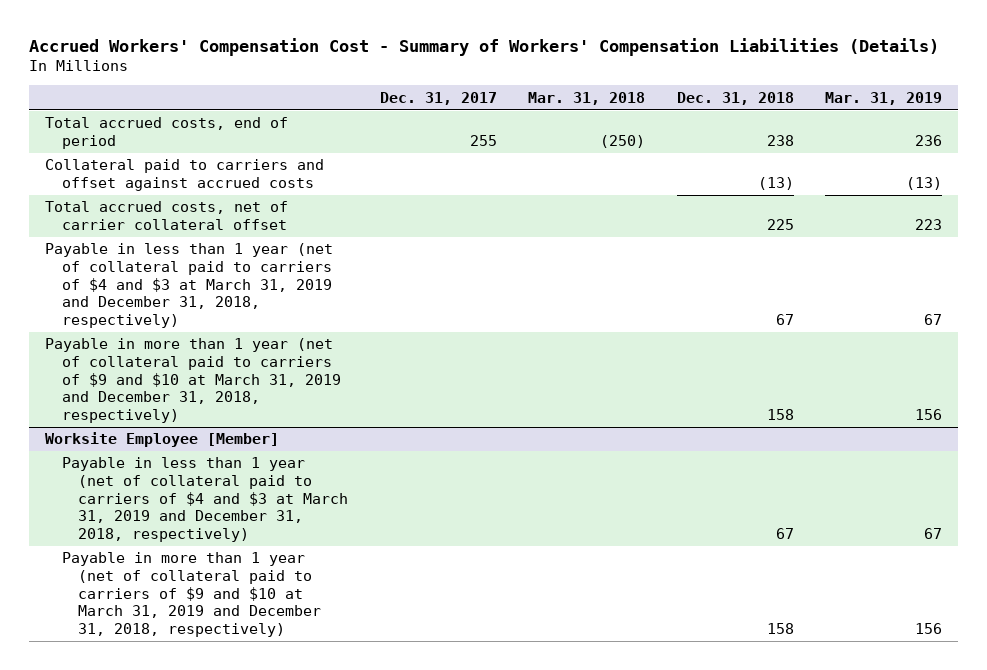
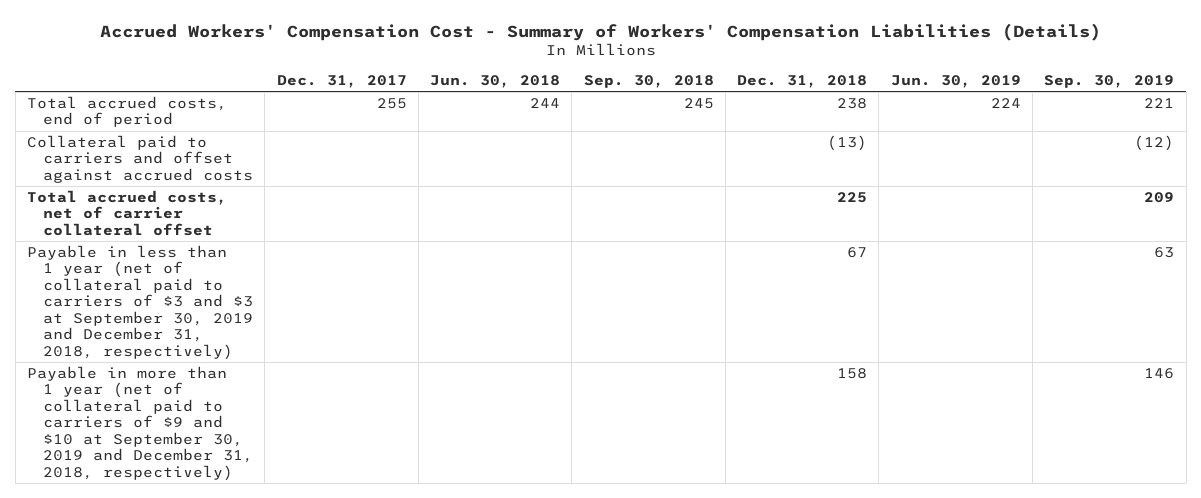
[528,91,646,105] Mar. 31, 2018 -> none
[825,91,943,105] Mar. 31, 2019 -> none
none -> [430,75,561,89] Jun. 30, 2018
none -> [583,75,714,89] Sep. 30, 2018
none -> [890,75,1021,89] Jun. 30, 2019
none -> [1044,75,1175,89] Sep. 30, 2019
[45,432,280,448] Worksite Employee [Member] -> none
[61,457,349,543] Payable in less than 1 year (net of collateral paid to carriers of $4 and $3 at March 31, 2019 and December 31, 2018, respectively) -> none
[61,552,322,638] Payable in more than 1 year (net of collateral paid to carriers of $9 and $10 at March 31, 2019 and December 31, 2018, respectively) -> none
[45,243,334,329] Payable in less than 1 year (net of collateral paid to carriers of $4 and $3 at March 31, 2019 and December 31, 2018, respectively) -> [27,244,254,360] Payable in less than 1 year (net of collateral paid to carriers of $3 and $3 at September 30, 2019 and December 31, 2018, respectively)
[45,338,341,424] Payable in more than 1 year (net of collateral paid to carriers of $9 and $10 at March 31, 2019 and December 31, 2018, respectively) -> [27,365,254,481] Payable in more than 1 year (net of collateral paid to carriers of $9 and $10 at September 30, 2019 and December 31, 2018, respectively)

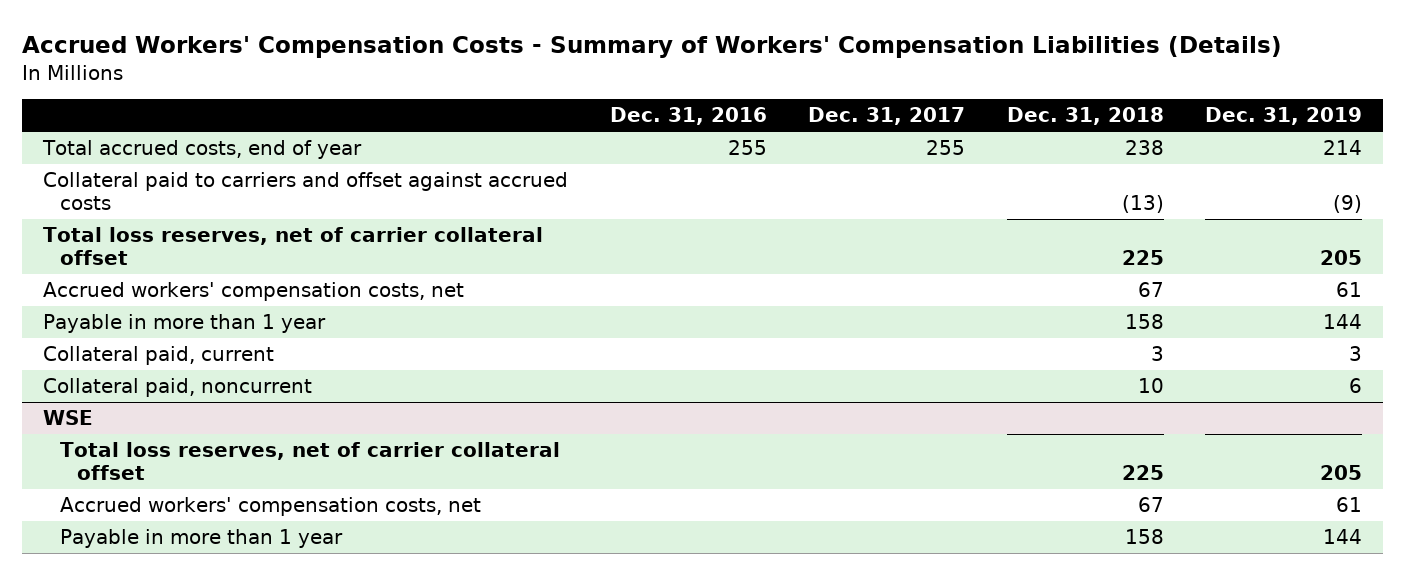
[99,22,1101,41] Accrued Workers' Compensation Cost - Summary of Workers' Compensation Liabilities (Details) -> [22,35,1283,58] Accrued Workers' Compensation Costs - Summary of Workers' Compensation Liabilities (Details)
[430,75,561,89] Jun. 30, 2018 -> none
[583,75,714,89] Sep. 30, 2018 -> none
[890,75,1021,89] Jun. 30, 2019 -> none
[1044,75,1175,89] Sep. 30, 2019 -> none
none -> [609,107,767,126] Dec. 31, 2016
none -> [1205,107,1363,126] Dec. 31, 2019
[27,95,228,128] Total accrued costs, end of period -> [42,140,363,160] Total accrued costs, end of year
[27,189,228,236] Total accrued costs, net of carrier collateral offset -> [43,227,544,266] Total loss reserves, net of carrier collateral offset
[27,244,254,360] Payable in less than 1 year (net of collateral paid to carriers of $3 and $3 at September 30, 2019 and December 31, 2018, respectively) -> [43,282,465,302] Accrued workers' compensation costs, net
[27,365,254,481] Payable in more than 1 year (net of collateral paid to carriers of $9 and $10 at September 30, 2019 and December 31, 2018, respectively) -> [43,314,327,334] Payable in more than 1 year
none -> [43,346,275,366] Collateral paid, current
none -> [43,378,313,398] Collateral paid, noncurrent
none -> [43,410,94,426] WSE
none -> [59,442,560,481] Total loss reserves, net of carrier collateral offset
none -> [59,497,481,517] Accrued workers' compensation costs, net
none -> [59,529,343,549] Payable in more than 1 year

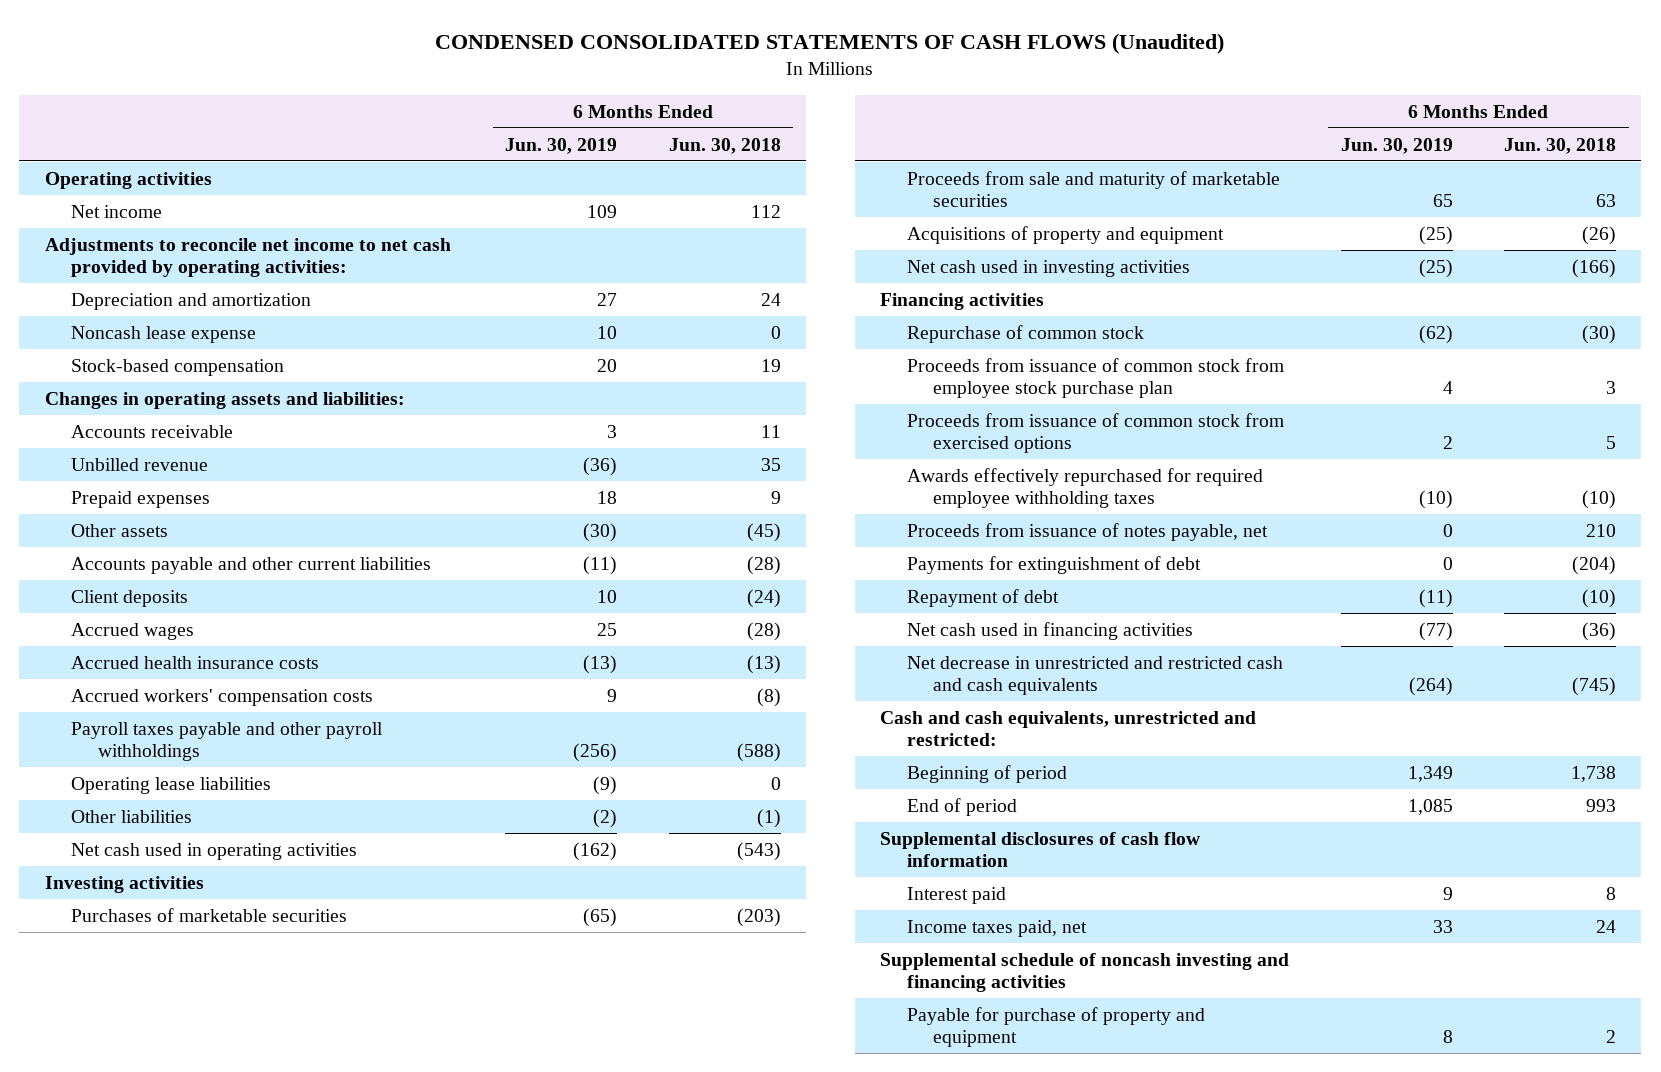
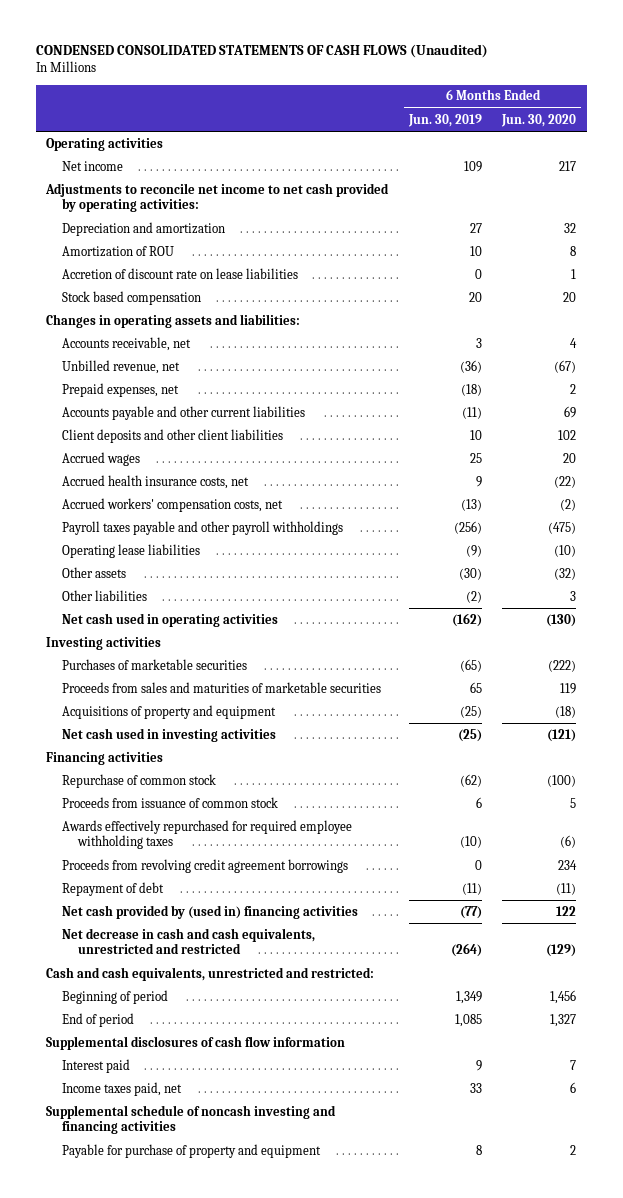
[668,137,781,154] Jun. 30, 2018 -> none
none -> [501,113,577,127] Jun. 30, 2020
[71,325,257,343] Noncash lease expense -> none
none -> [62,245,175,257] Amortization of ROU
none -> [62,267,299,279] Accretion of discount rate on lease liabilities
[71,358,285,376] Stock-based compensation -> [62,290,202,305] Stock based compensation
[71,424,234,438] Accounts receivable -> [62,336,192,351] Accounts receivable, net
[71,457,209,471] Unbilled revenue -> [62,359,181,374] Unbilled revenue, net
[71,490,211,508] Prepaid expenses -> [62,382,180,397] Prepaid expenses, net
[597,490,618,504] 18 -> [460,383,482,396] (18)
[71,589,189,607] Client deposits -> none
none -> [62,428,284,443] Client deposits and other client liabilities
[71,655,320,669] Accrued health insurance costs -> [62,474,250,489] Accrued health insurance costs, net
[583,654,618,674] (13) -> [475,475,482,487] 9
[71,688,374,706] Accrued workers' compensation costs -> [62,497,284,512] Accrued workers' compensation costs, net
[607,688,618,702] 9 -> [460,498,482,511] (13)
[71,523,169,537] Other assets -> [62,566,127,578] Other assets
[906,170,1280,208] Proceeds from sale and maturity of marketable securities -> [62,681,382,693] Proceeds from sales and maturities of marketable securities
[906,357,1284,399] Proceeds from issuance of common stock from employee stock purchase plan -> none
[906,412,1284,454] Proceeds from issuance of common stock from exercised options -> [62,796,279,808] Proceeds from issuance of common stock
[1442,436,1453,450] 2 -> [475,796,482,808] 6
[906,522,1268,541] Proceeds from issuance of notes payable, net -> none
[906,555,1201,574] Payments for extinguishment of debt -> none
none -> [62,858,349,873] Proceeds from revolving credit agreement borrowings
[906,621,1193,640] Net cash used in financing activities -> [62,904,359,919] Net cash provided by (used in) financing activities
[906,655,1283,696] Net decrease in unrestricted and restricted cash and cash equivalents -> [62,927,316,955] Net decrease in cash and cash equivalents, unrestricted and restricted

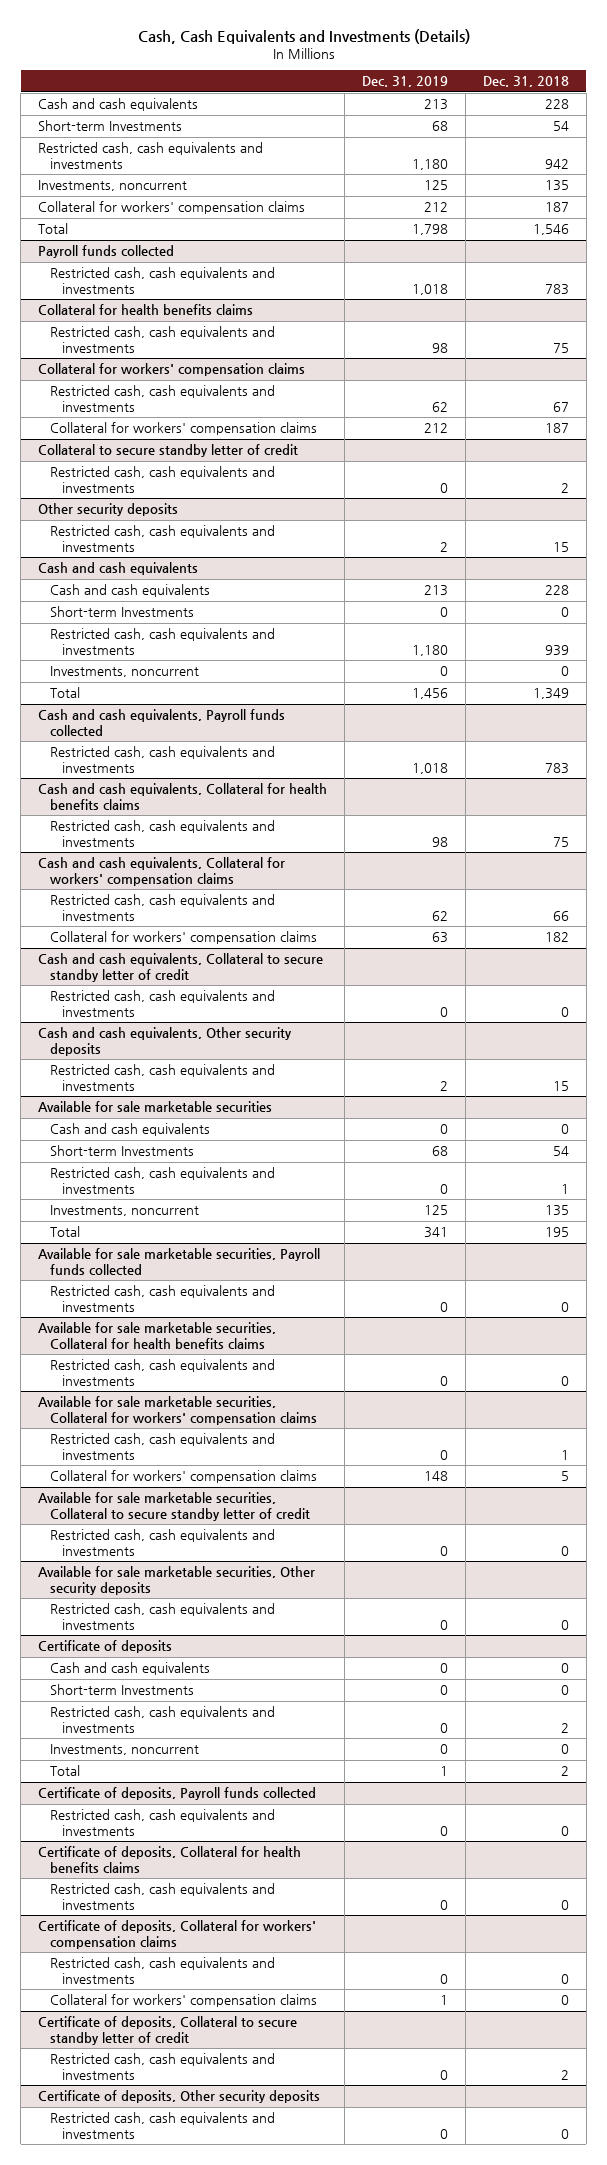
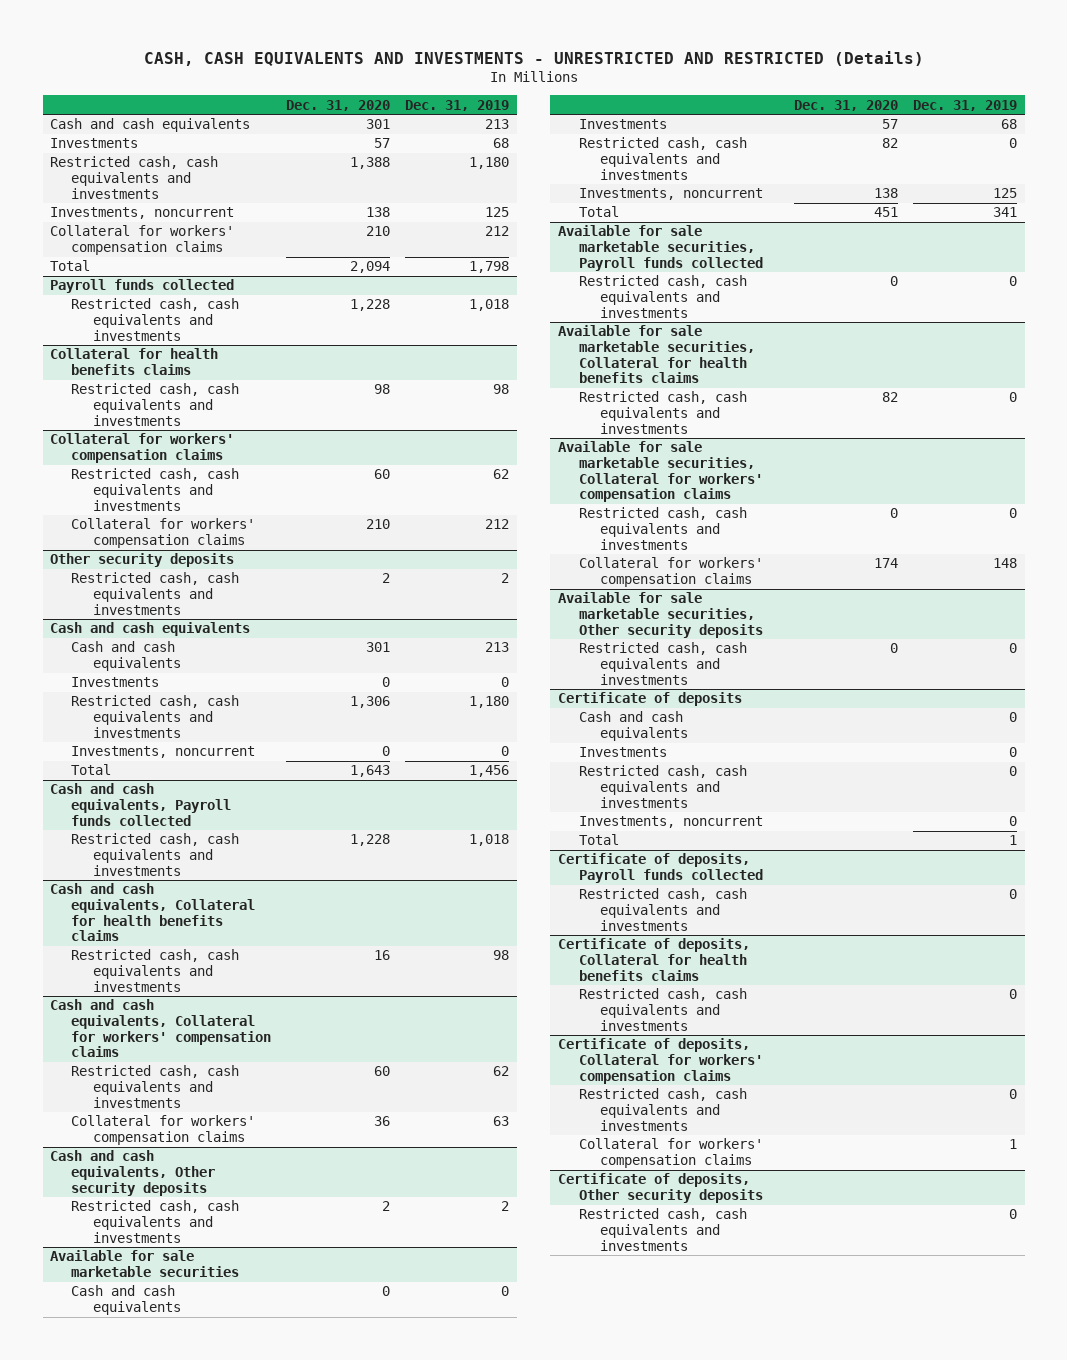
[137,28,470,44] Cash, Cash Equivalents and Investments (Details) -> [143,50,924,66] CASH, CASH EQUIVALENTS AND INVESTMENTS - UNRESTRICTED AND RESTRICTED (Details)
[482,76,569,88] Dec. 31, 2018 -> none
none -> [286,99,391,111] Dec. 31, 2020
[38,120,183,132] Short-term Investments -> [50,138,139,149] Investments
[38,444,299,458] Collateral to secure standby letter of credit -> none
[50,466,276,493] Restricted cash, cash equivalents and investments -> none
[50,606,195,618] Short-term Investments -> [71,677,160,688] Investments
[38,953,324,982] Cash and cash equivalents, Collateral to secure standby letter of credit -> none
[50,990,276,1017] Restricted cash, cash equivalents and investments -> none
[50,1145,195,1157] Short-term Investments -> [578,119,667,130] Investments
[38,1492,311,1521] Available for sale marketable securities, Collateral to secure standby letter of credit -> none
[50,1529,276,1556] Restricted cash, cash equivalents and investments -> none
[50,1684,195,1696] Short-term Investments -> [578,747,667,758] Investments
[38,2016,298,2045] Certificate of deposits, Collateral to secure standby letter of credit -> none
[50,2053,276,2080] Restricted cash, cash equivalents and investments -> none

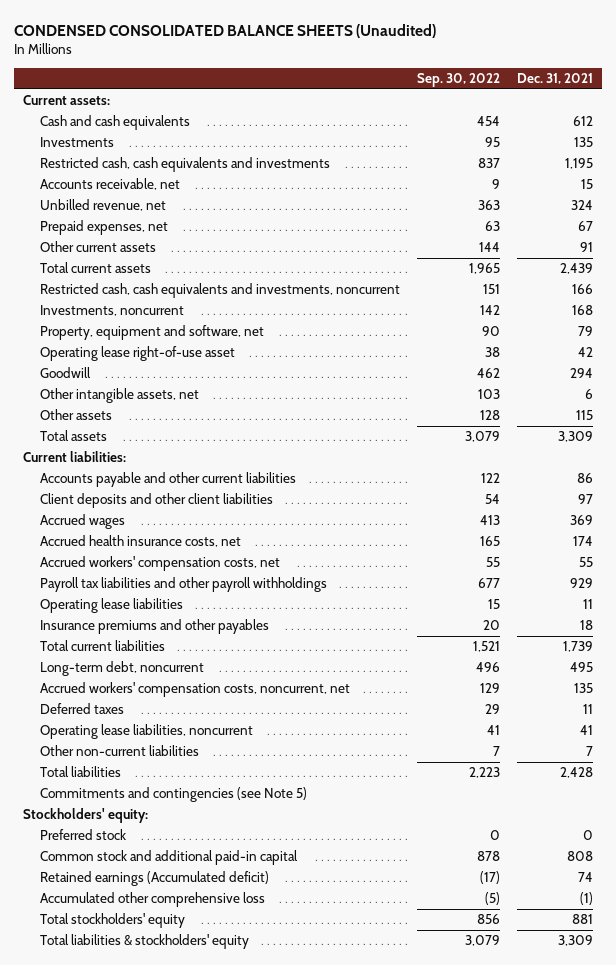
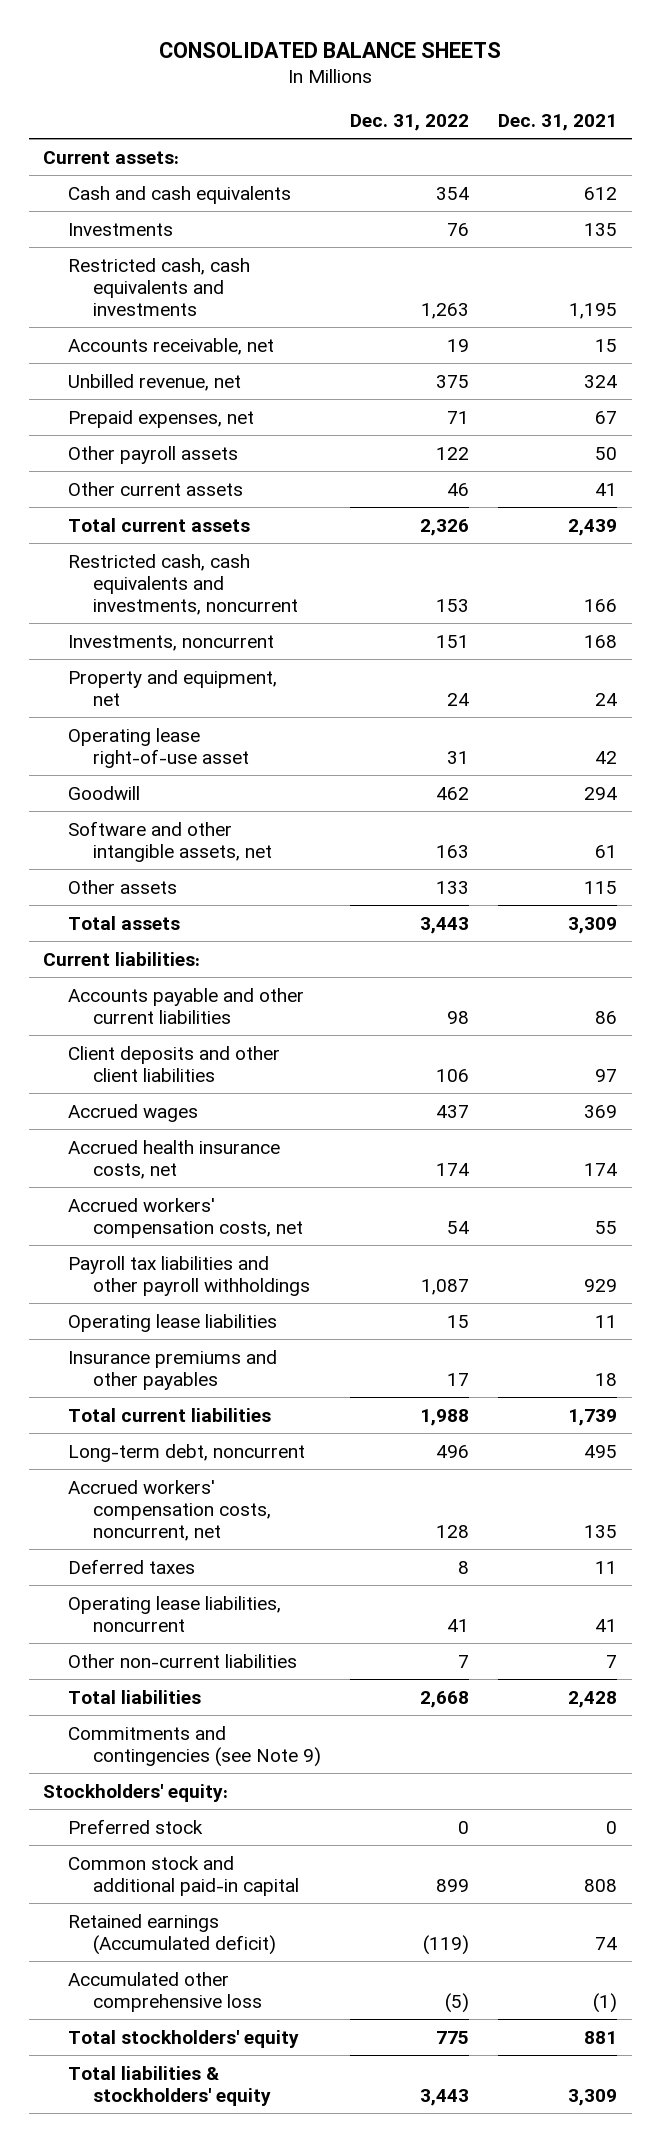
[14,23,437,38] CONDENSED CONSOLIDATED BALANCE SHEETS (Unaudited) -> [159,41,502,58] CONSOLIDATED BALANCE SHEETS
[416,73,500,88] Sep. 30, 2022 -> none
none -> [349,113,469,131] Dec. 31, 2022
none -> [68,445,239,464] Other payroll assets
[580,242,594,253] 91 -> [595,482,618,496] 41
[39,325,264,341] Property, equipment and software, net -> [68,669,278,706] Property and equipment, net
[578,326,594,337] 79 -> [595,692,618,706] 24
[39,388,199,404] Other intangible assets, net -> [68,820,272,862] Software and other intangible assets, net
[585,389,594,400] 6 -> [595,844,618,858] 61
[39,787,307,803] Commitments and contingencies (see Note 5) -> [68,1725,321,1767] Commitments and contingencies (see Note 9)

